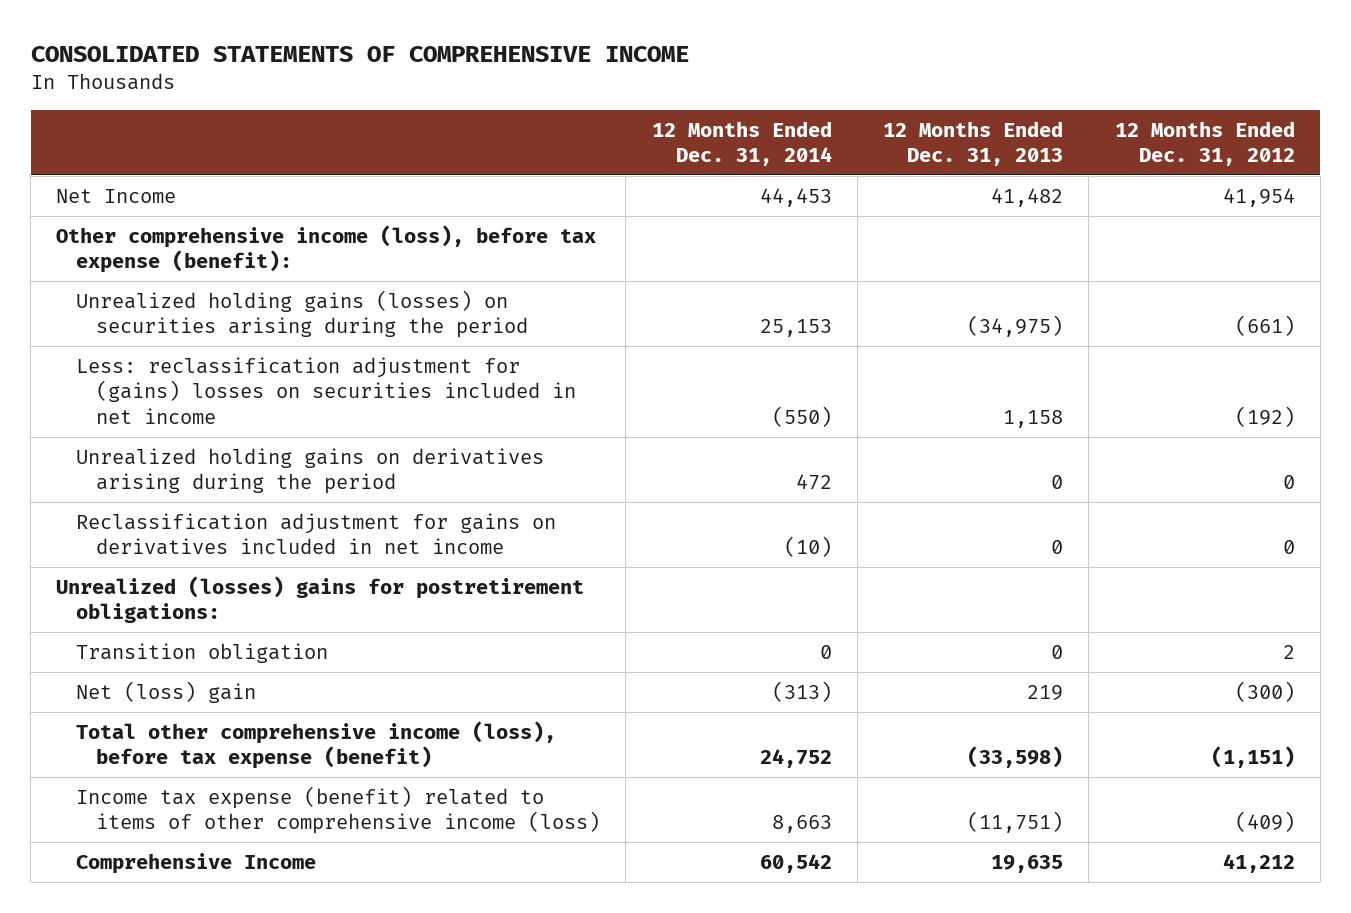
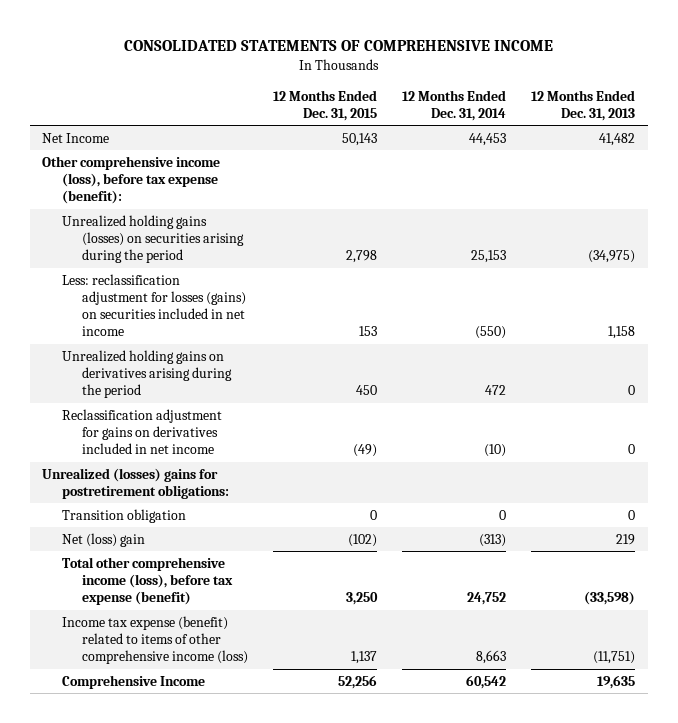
[1114,120,1295,167] 12 Months Ended Dec. 31, 2012 -> none
none -> [272,89,377,121] 12 Months Ended Dec. 31, 2015
[76,356,577,425] Less: reclassification adjustment for (gains) losses on securities included in net income -> [62,273,246,337] Less: reclassification adjustment for losses (gains) on securities included in net income

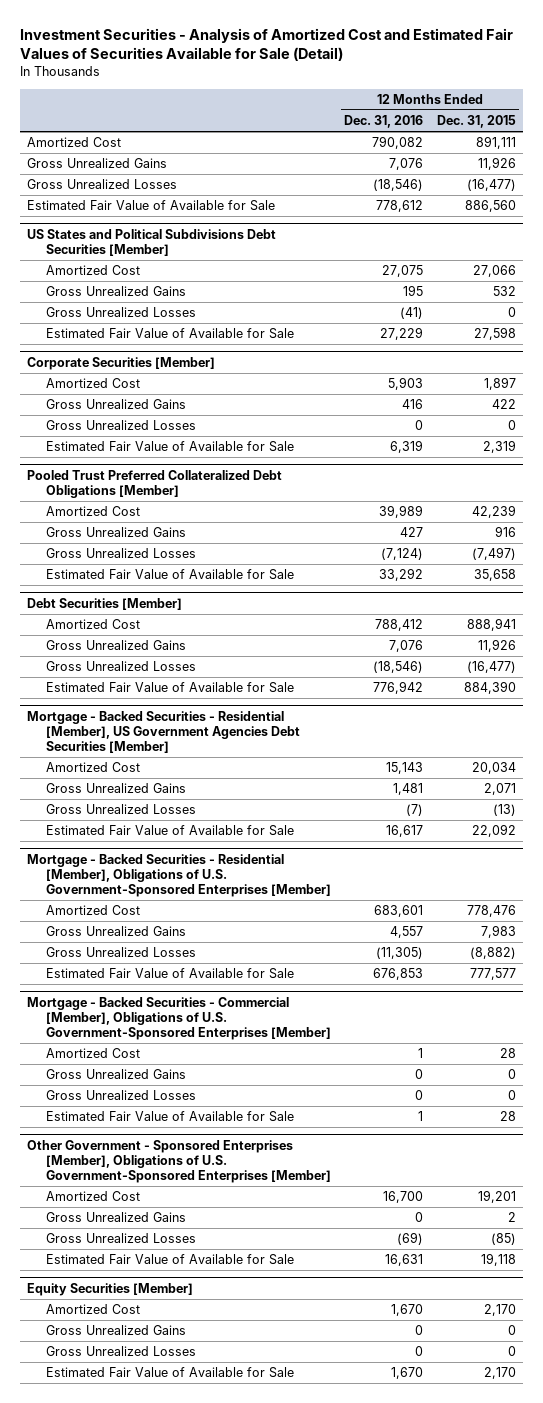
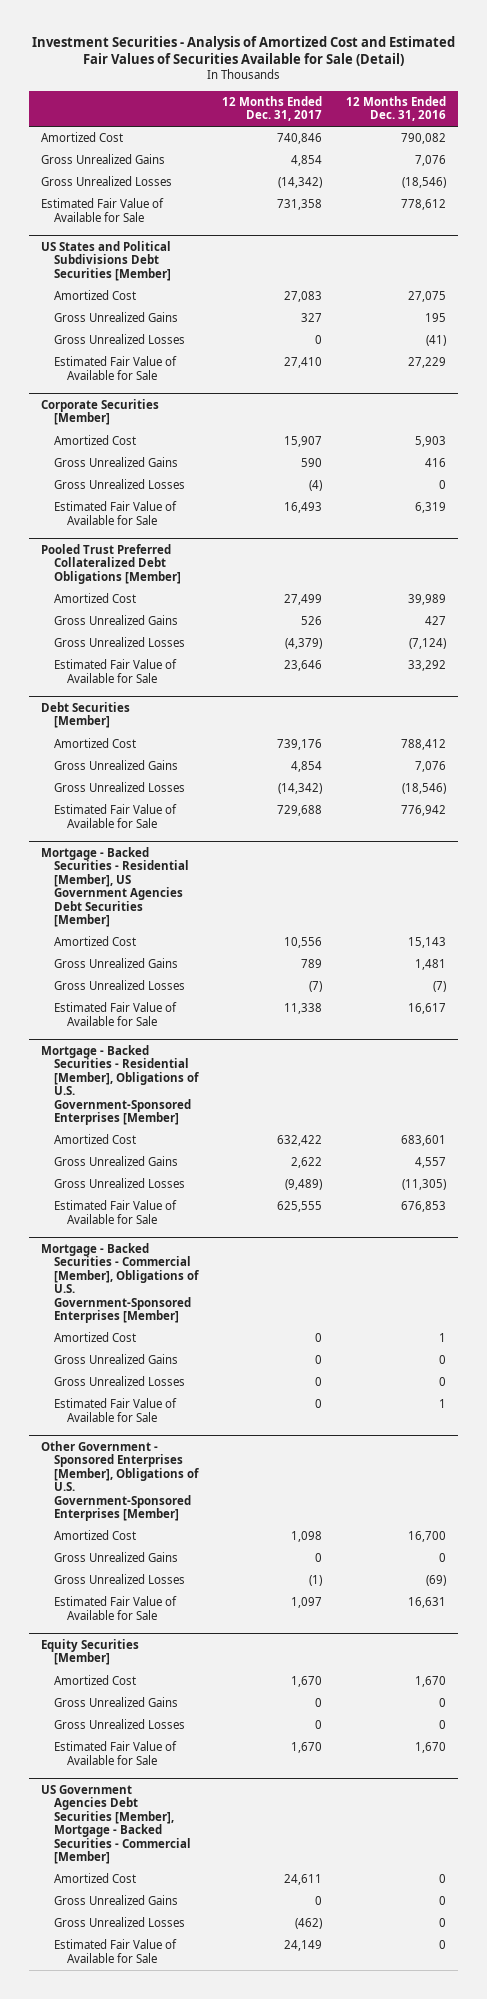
[436,115,516,129] Dec. 31, 2015 -> none
none -> [221,95,322,122] 12 Months Ended Dec. 31, 2017
none -> [41,1784,192,1865] US Government Agencies Debt Securities [Member], Mortgage - Backed Securities - Commercial [Member]
none -> [54,1873,137,1884] Amortized Cost
none -> [54,1895,179,1906] Gross Unrealized Gains
none -> [54,1917,186,1928] Gross Unrealized Losses
none -> [54,1939,178,1963] Estimated Fair Value of Available for Sale

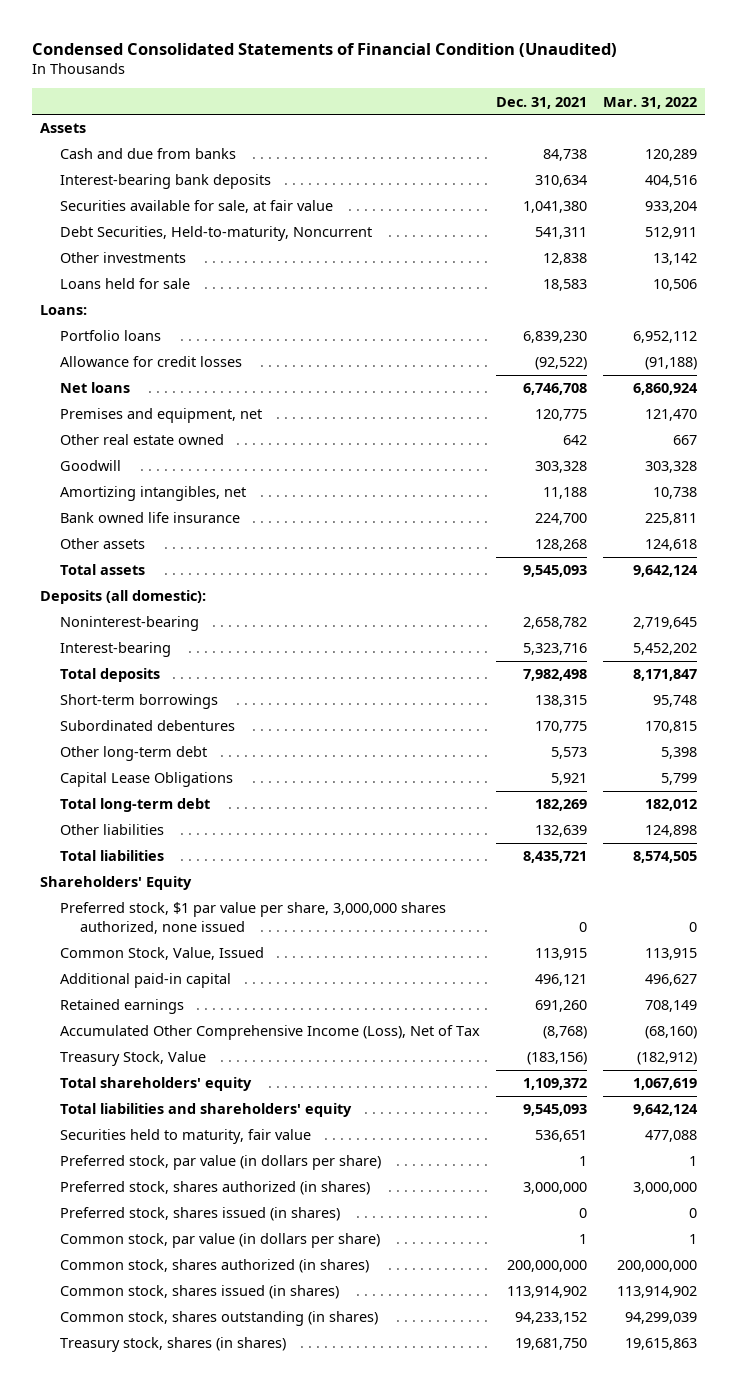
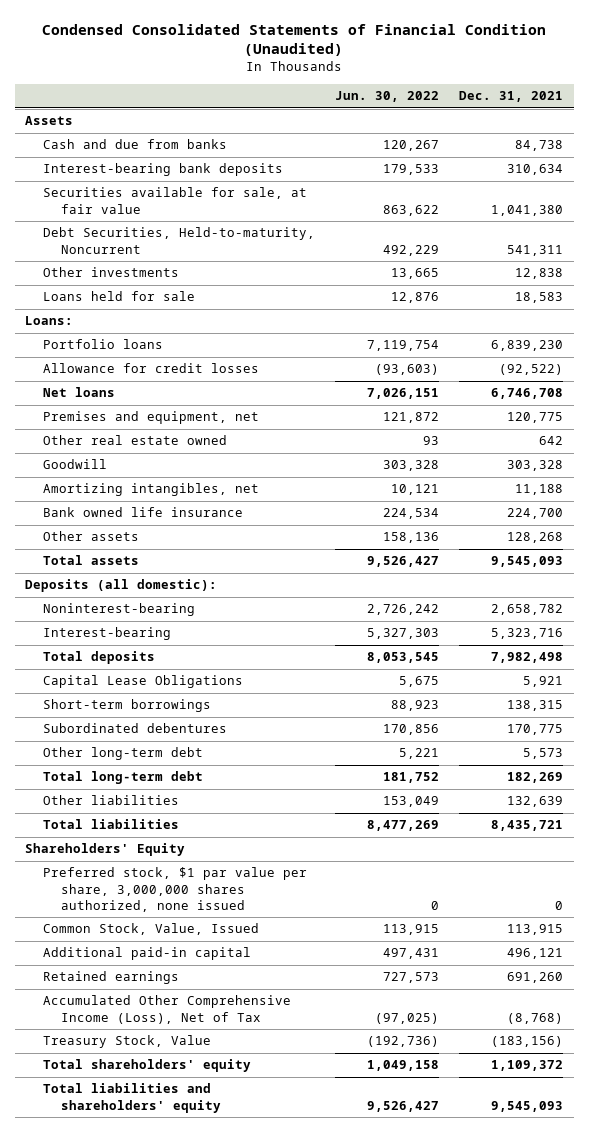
[603,96,698,109] Mar. 31, 2022 -> none
none -> [335,91,440,103] Jun. 30, 2022
[60,772,234,788] Capital Lease Obligations -> [42,675,243,689] Capital Lease Obligations
[60,1129,312,1145] Securities held to maturity, fair value -> none
[60,1155,382,1171] Preferred stock, par value (in dollars per share) -> none
[60,1181,371,1196] Preferred stock, shares authorized (in shares) -> none
[60,1207,341,1222] Preferred stock, shares issued (in shares) -> none
[60,1233,381,1249] Common stock, par value (in dollars per share) -> none
[60,1259,370,1274] Common stock, shares authorized (in shares) -> none
[60,1285,340,1300] Common stock, shares issued (in shares) -> none
[60,1311,379,1327] Common stock, shares outstanding (in shares) -> none
[60,1337,287,1353] Treasury stock, shares (in shares) -> none

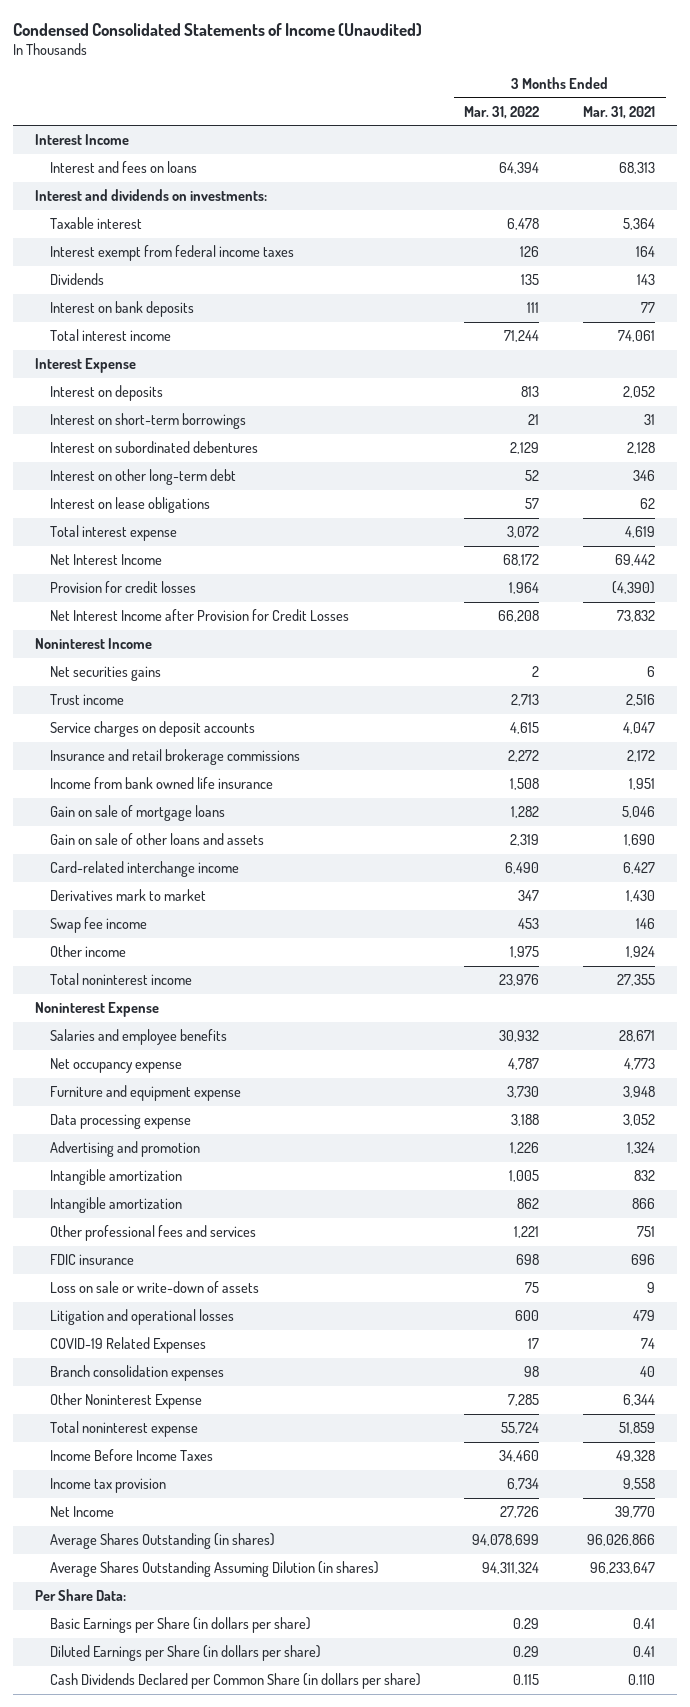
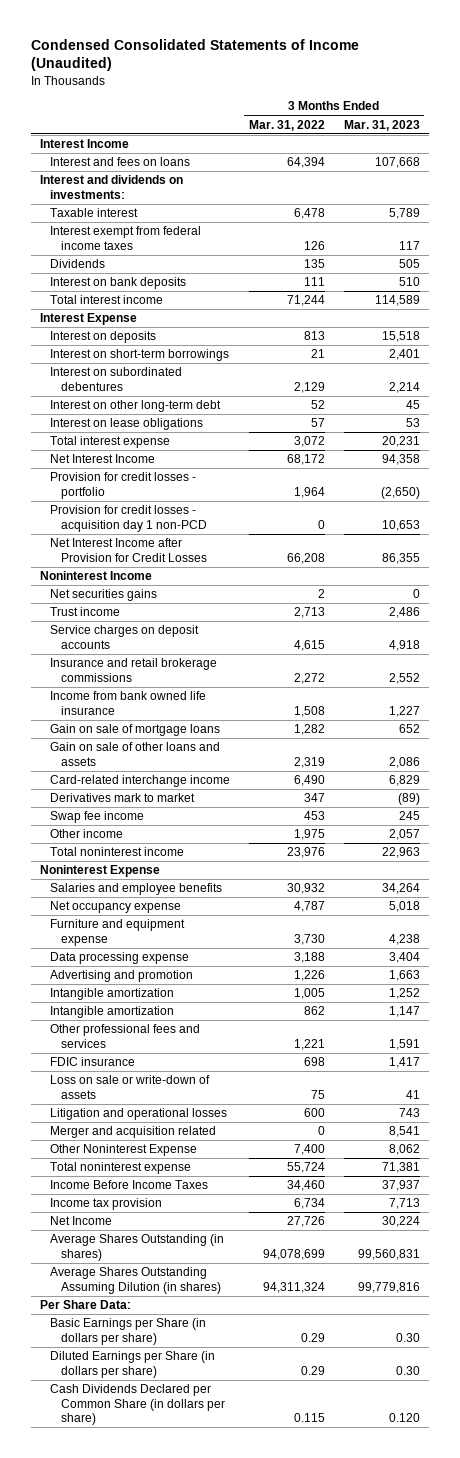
[582,105,655,119] Mar. 31, 2021 -> none
none -> [343,119,420,131] Mar. 31, 2023
[49,581,196,594] Provision for credit losses -> [50,472,197,499] Provision for credit losses - portfolio
none -> [50,505,207,532] Provision for credit losses - acquisition day 1 non-PCD
[49,1337,206,1354] COVID-19 Related Expenses -> none
[49,1365,224,1382] Branch consolidation expenses -> none
none -> [50,1126,217,1139] Merger and acquisition related
[508,1394,540,1407] 7,285 -> [294,1144,326,1156] 7,400

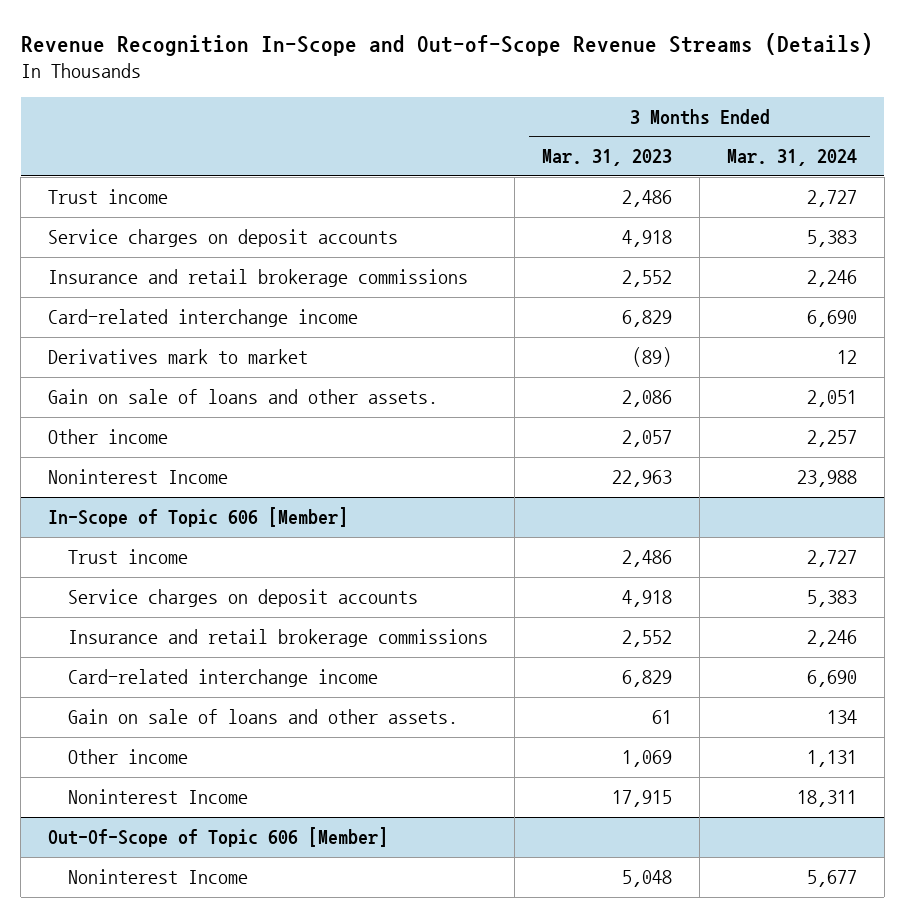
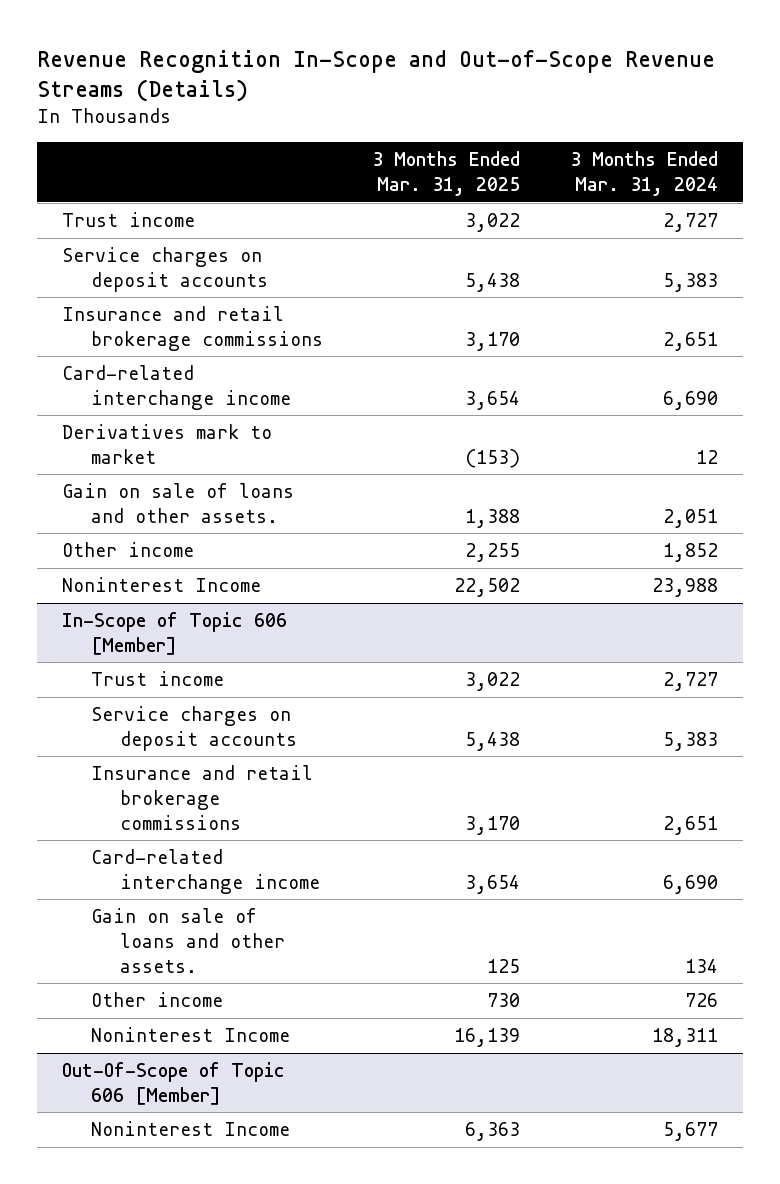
[542,149,673,167] Mar. 31, 2023 -> none
none -> [372,151,521,197] 3 Months Ended Mar. 31, 2025
[806,269,857,287] 2,246 -> [662,331,718,351] 2,651
[806,429,857,447] 2,257 -> [662,542,718,562] 1,852
[806,629,857,647] 2,246 -> [662,815,718,835] 2,651
[806,749,857,767] 1,131 -> [684,992,718,1007] 726

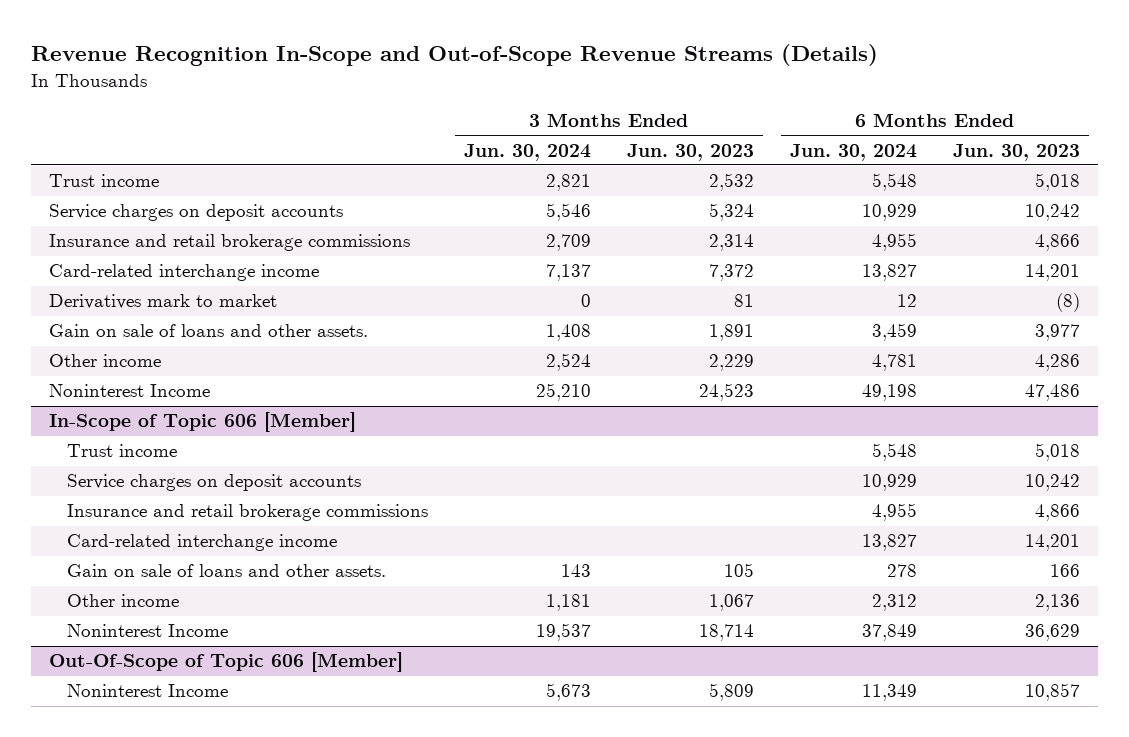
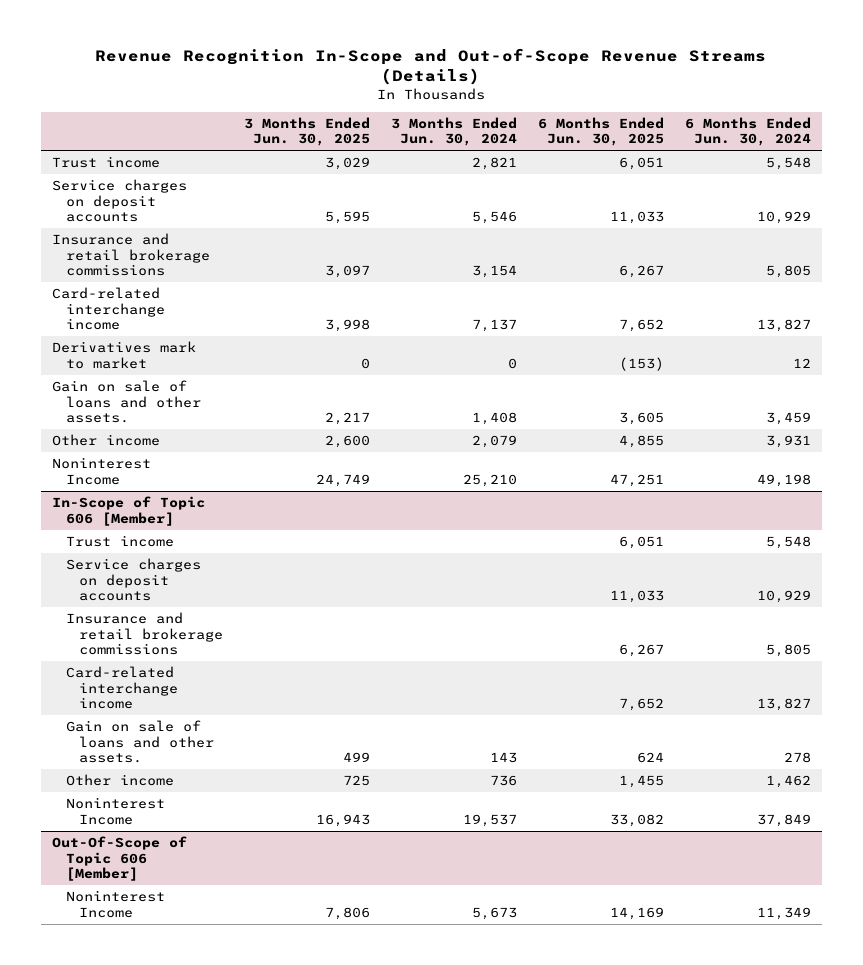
[627,143,755,161] Jun. 30, 2023 -> none
[952,143,1080,161] Jun. 30, 2023 -> none
none -> [244,116,371,147] 3 Months Ended Jun. 30, 2025
none -> [538,116,665,147] 6 Months Ended Jun. 30, 2025
[546,234,592,252] 2,709 -> [472,265,518,279] 3,154
[871,233,917,252] 4,955 -> [766,265,812,279] 5,805
[546,353,592,372] 2,524 -> [472,435,518,449] 2,079
[871,354,917,372] 4,781 -> [766,435,812,449] 3,931
[871,503,917,522] 4,955 -> [766,644,812,658] 5,805
[546,594,592,612] 1,181 -> [490,775,518,787] 736
[871,594,917,612] 2,312 -> [766,775,812,789] 1,462

